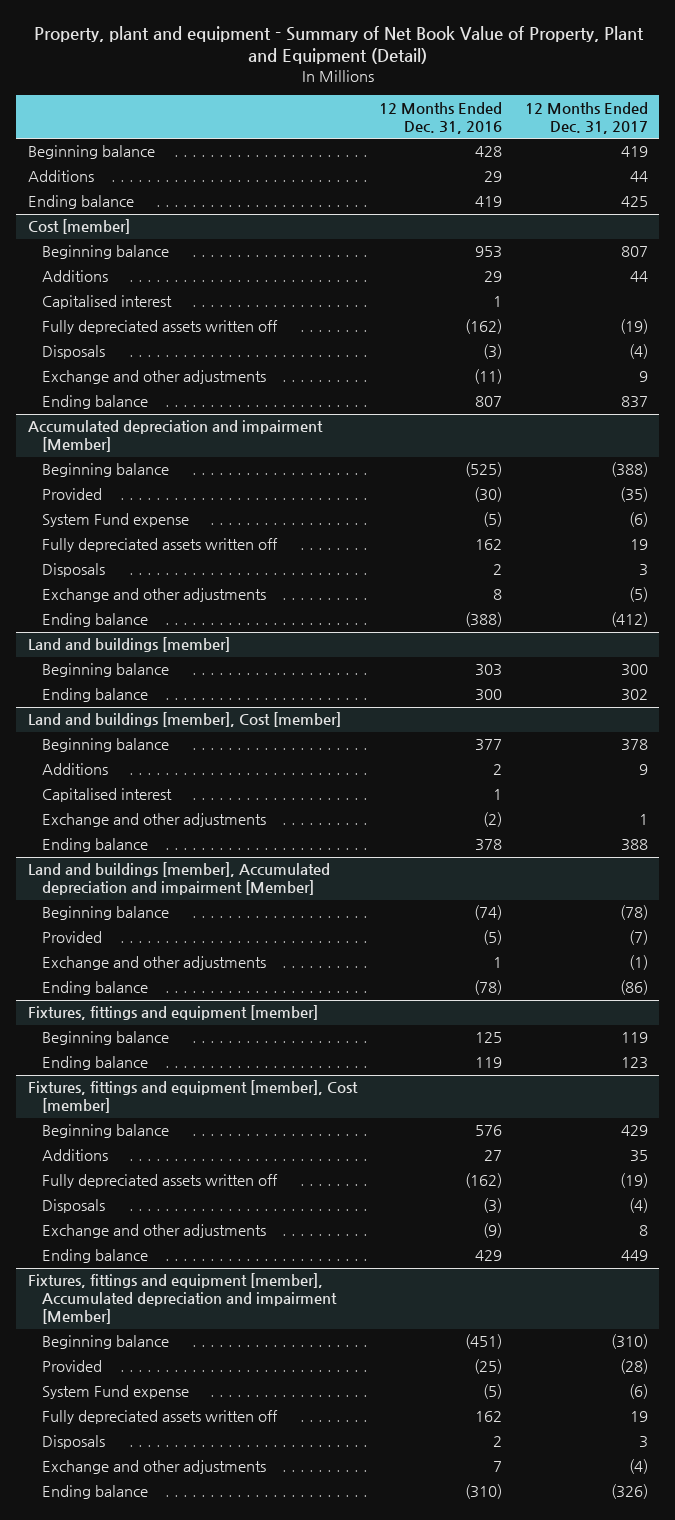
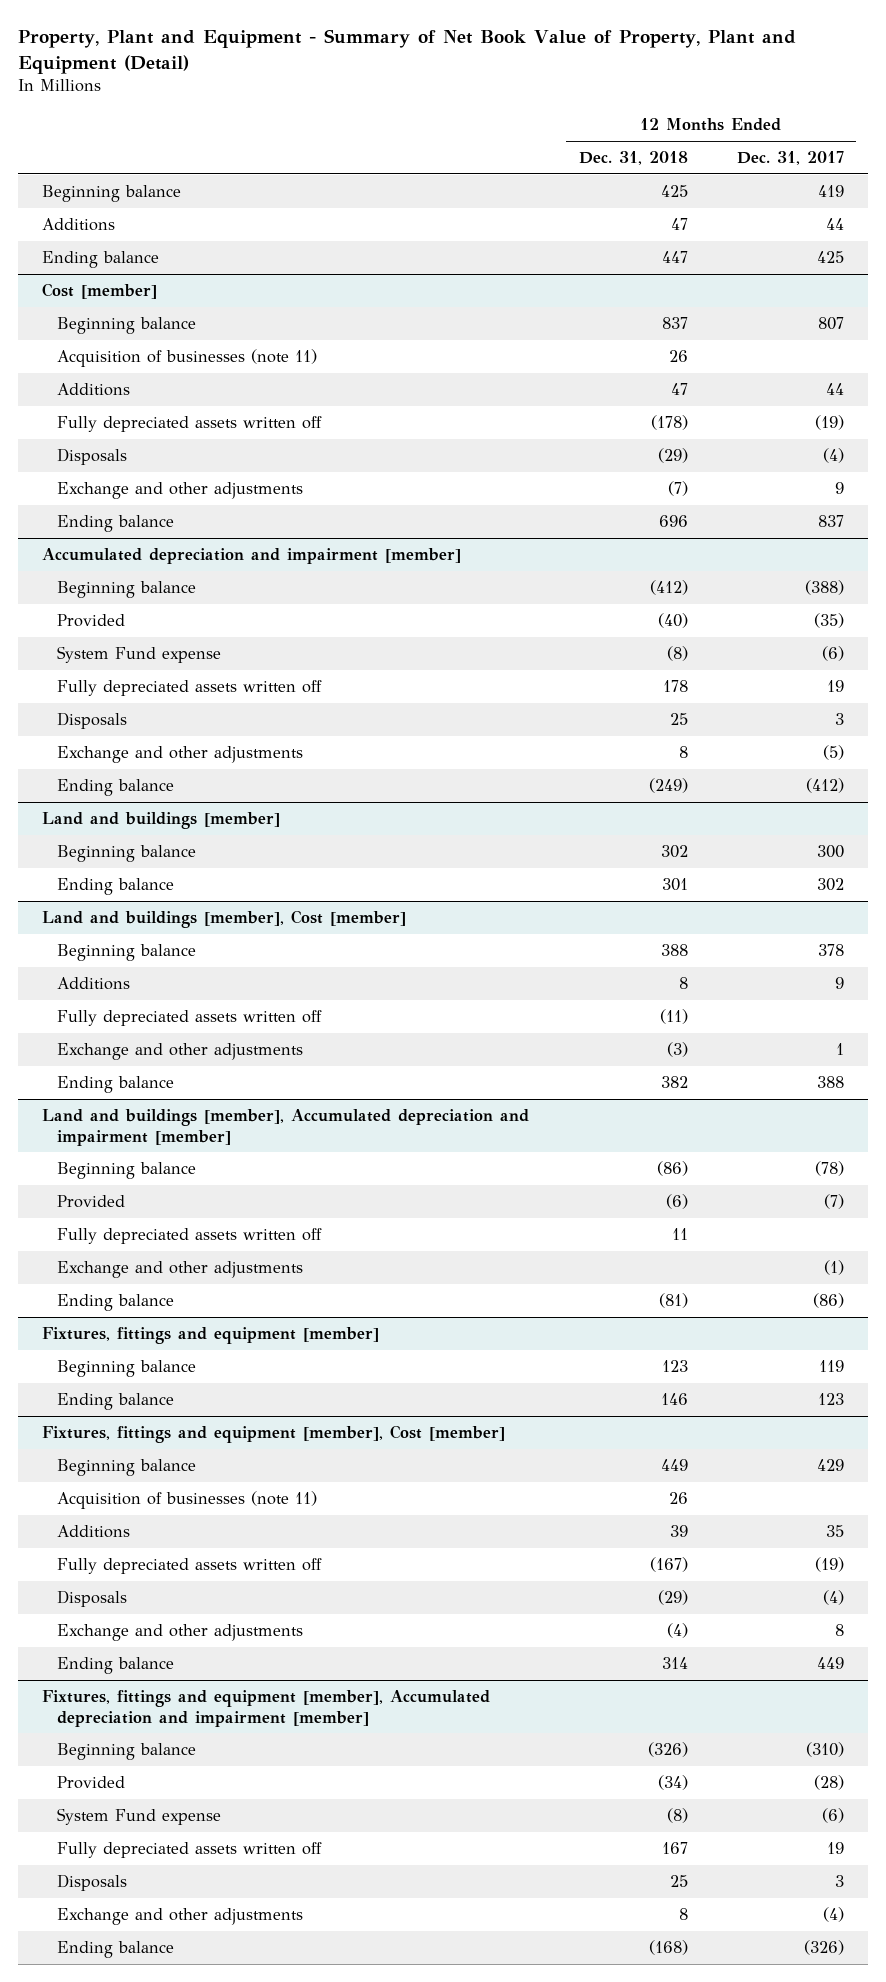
[33,25,644,65] Property, plant and equipment - Summary of Net Book Value of Property, Plant and Equipment (Detail) -> [17,29,796,75] Property, Plant and Equipment - Summary of Net Book Value of Property, Plant and Equipment (Detail)
[379,101,503,134] 12 Months Ended Dec. 31, 2016 -> none
none -> [578,151,688,166] Dec. 31, 2018
none -> [57,349,318,368] Acquisition of businesses (note 11)
[42,295,173,310] Capitalised interest -> none
[27,420,323,453] Accumulated depreciation and impairment [Member] -> [42,548,462,565] Accumulated depreciation and impairment [member]
[42,788,173,803] Capitalised interest -> none
none -> [57,1010,323,1027] Fully depreciated assets written off
[27,862,330,896] Land and buildings [member], Accumulated depreciation and impairment [Member] -> [42,1109,530,1146] Land and buildings [member], Accumulated depreciation and impairment [member]
none -> [57,1228,323,1245] Fully depreciated assets written off
none -> [57,1491,318,1510] Acquisition of businesses (note 11)
[27,1273,338,1325] Fixtures, fittings and equipment [member], Accumulated depreciation and impairment [Member] -> [42,1690,491,1727] Fixtures, fittings and equipment [member], Accumulated depreciation and impairment [member]

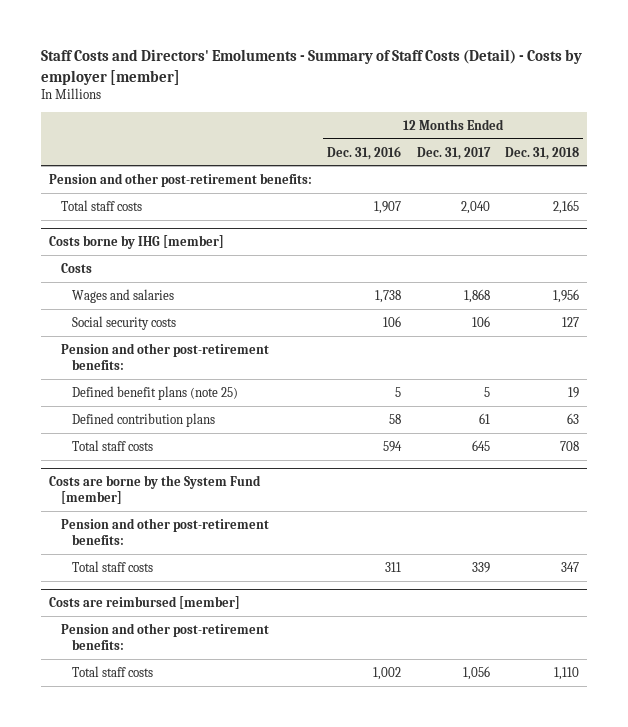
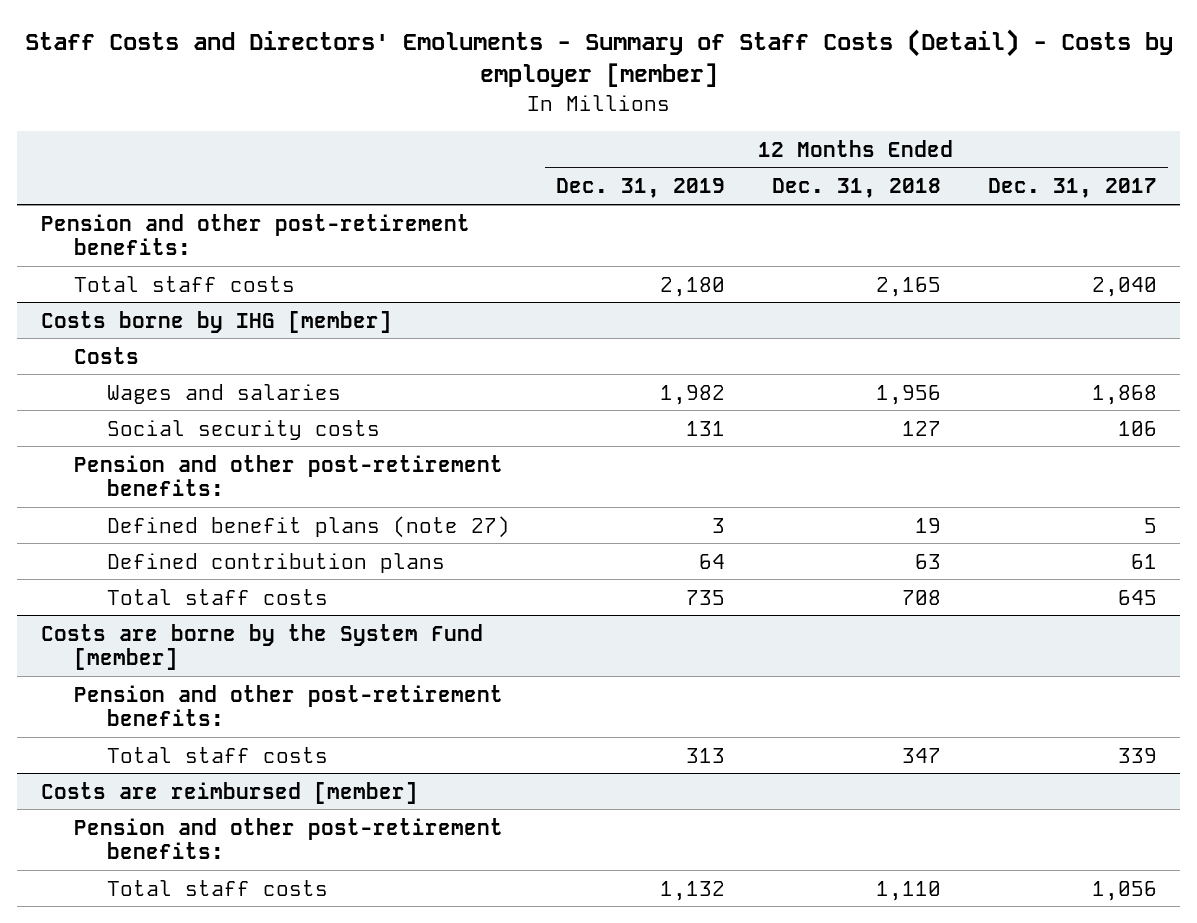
[327,145,402,160] Dec. 31, 2016 -> none
none -> [556,178,726,199] Dec. 31, 2019
[72,385,239,400] Defined benefit plans (note 25) -> [106,515,510,538] Defined benefit plans (note 27)

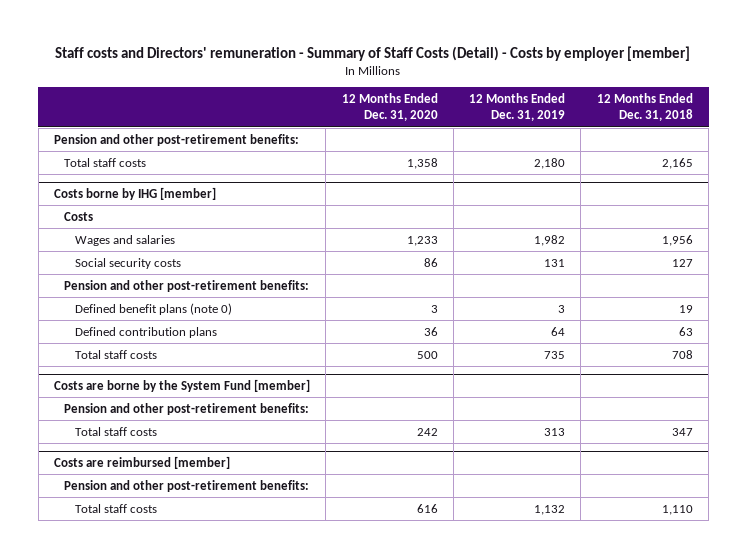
[24,28,1173,88] Staff Costs and Directors' Emoluments - Summary of Staff Costs (Detail) - Costs by employer [member] -> [55,45,691,61] Staff costs and Directors' remuneration - Summary of Staff Costs (Detail) - Costs by employer [member]
[987,178,1157,199] Dec. 31, 2017 -> none
none -> [341,92,438,122] 12 Months Ended Dec. 31, 2020
[106,515,510,538] Defined benefit plans (note 27) -> [74,302,232,315] Defined benefit plans (note 0)

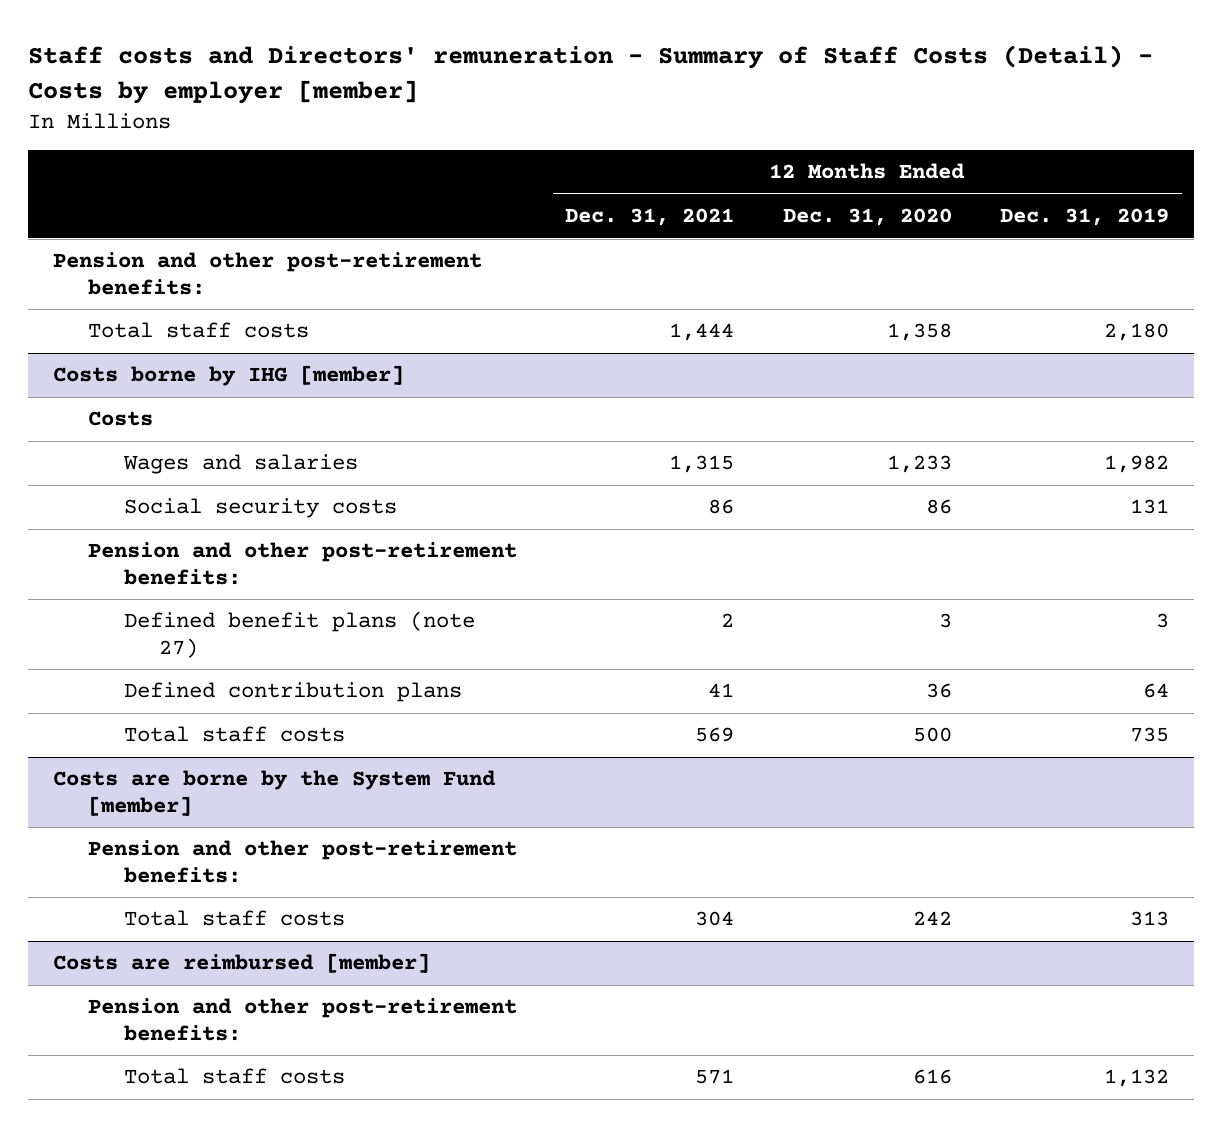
[596,92,693,122] 12 Months Ended Dec. 31, 2018 -> none
none -> [565,208,735,227] Dec. 31, 2021
[74,302,232,315] Defined benefit plans (note 0) -> [123,611,475,658] Defined benefit plans (note 27)

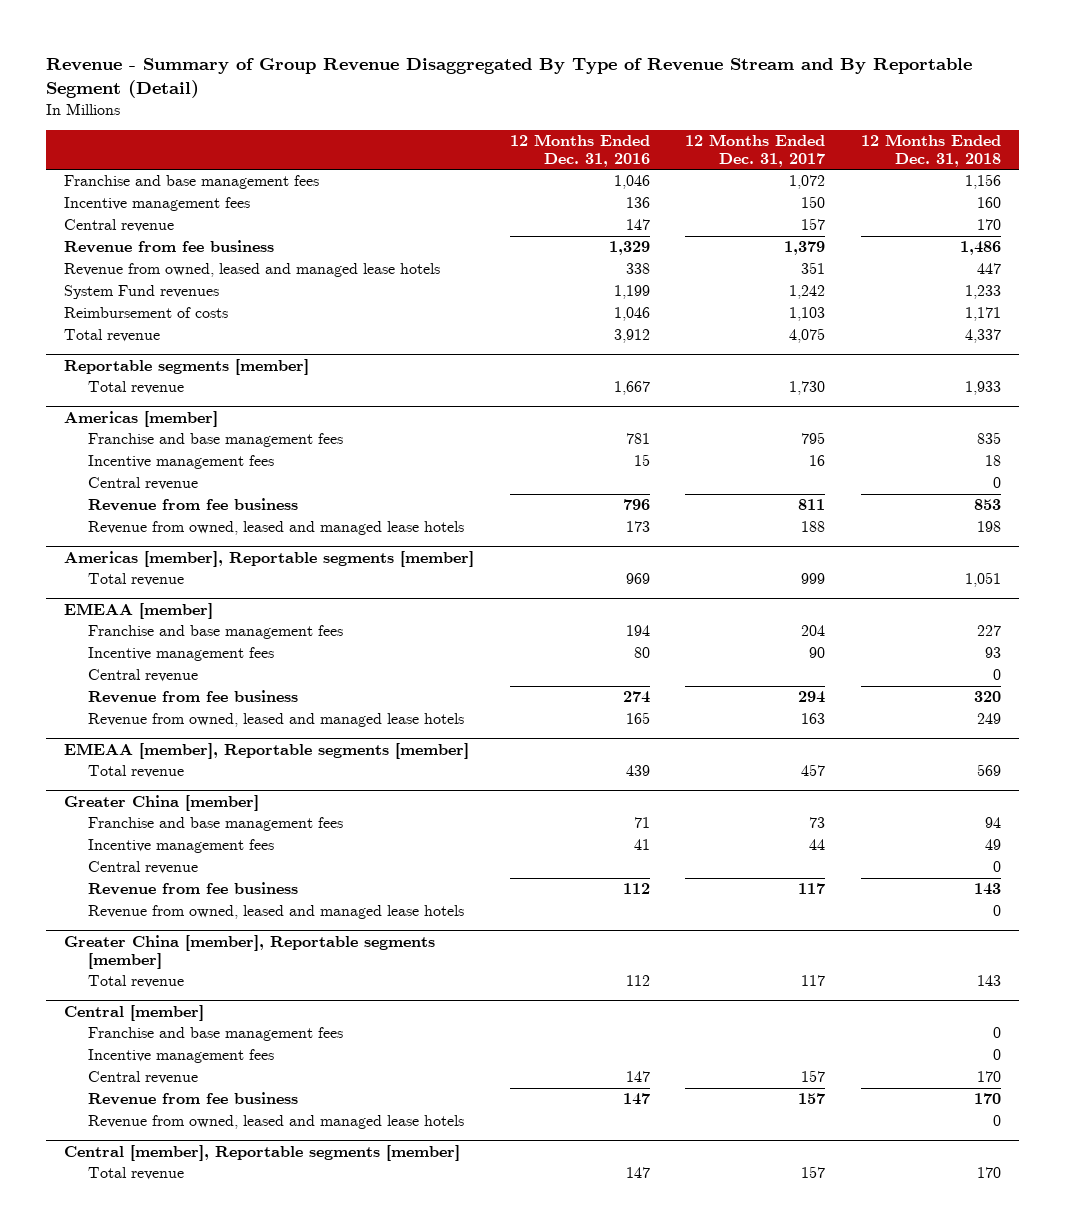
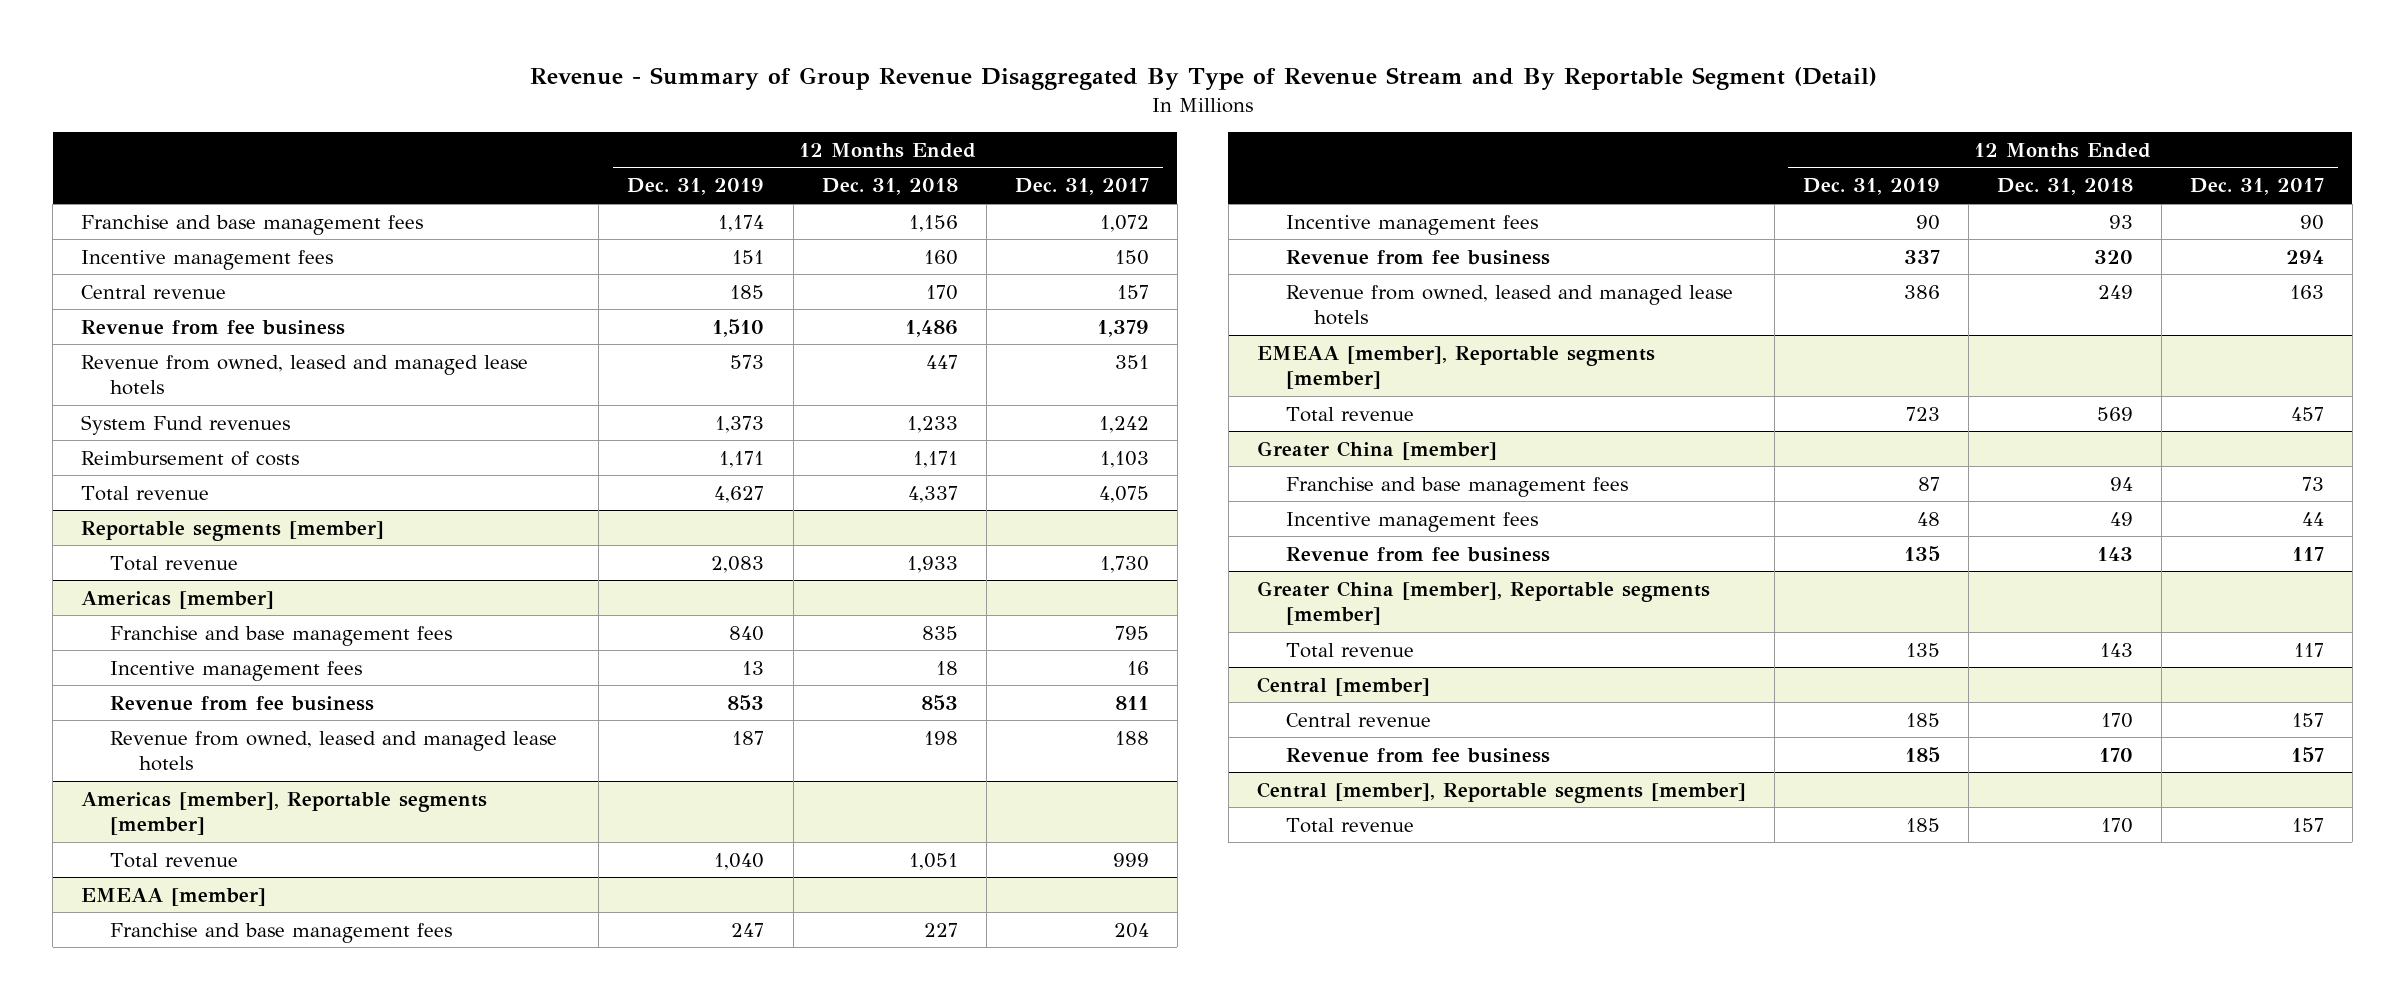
[509,134,650,167] 12 Months Ended Dec. 31, 2016 -> none
none -> [627,178,765,196] Dec. 31, 2019
[87,477,198,491] Central revenue -> none
[87,669,198,683] Central revenue -> none
[87,861,198,875] Central revenue -> none
[87,905,464,920] Revenue from owned, leased and managed lease hotels -> none
[87,1027,343,1042] Franchise and base management fees -> none
[87,1049,274,1064] Incentive management fees -> none
[87,1115,464,1130] Revenue from owned, leased and managed lease hotels -> none

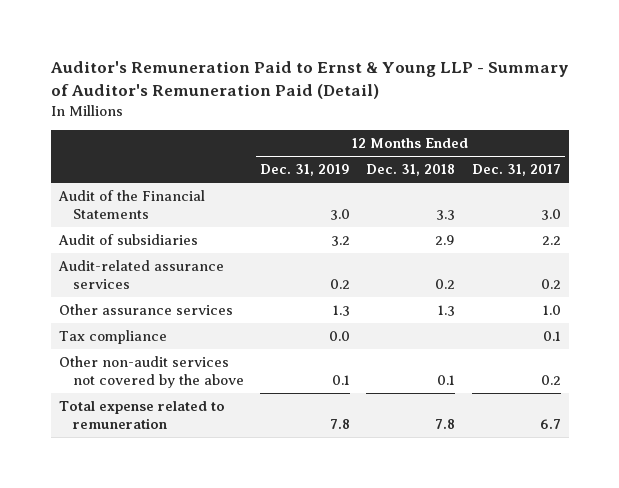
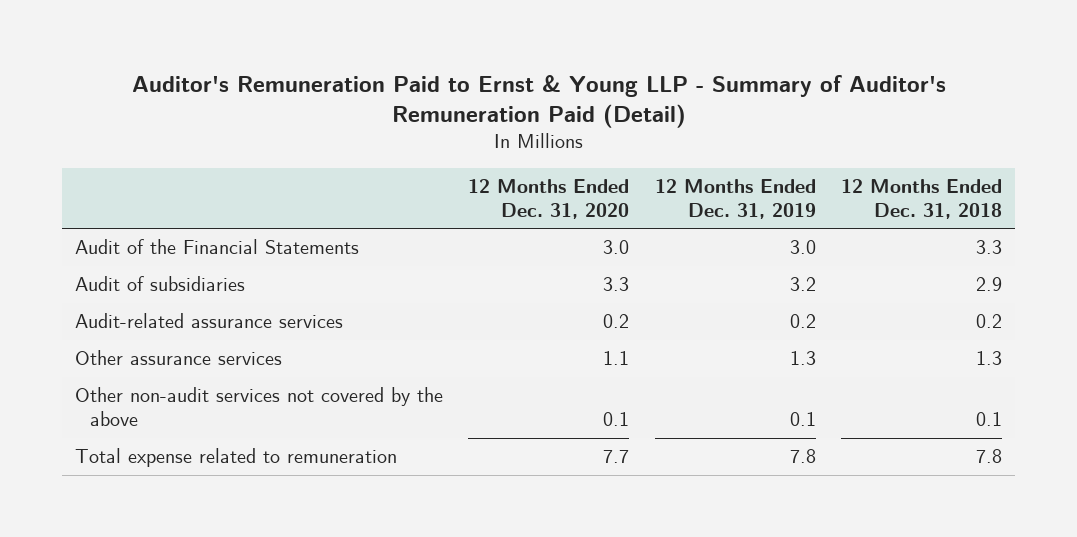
[471,164,561,177] Dec. 31, 2017 -> none
none -> [468,179,630,219] 12 Months Ended Dec. 31, 2020
[58,330,167,345] Tax compliance -> none

